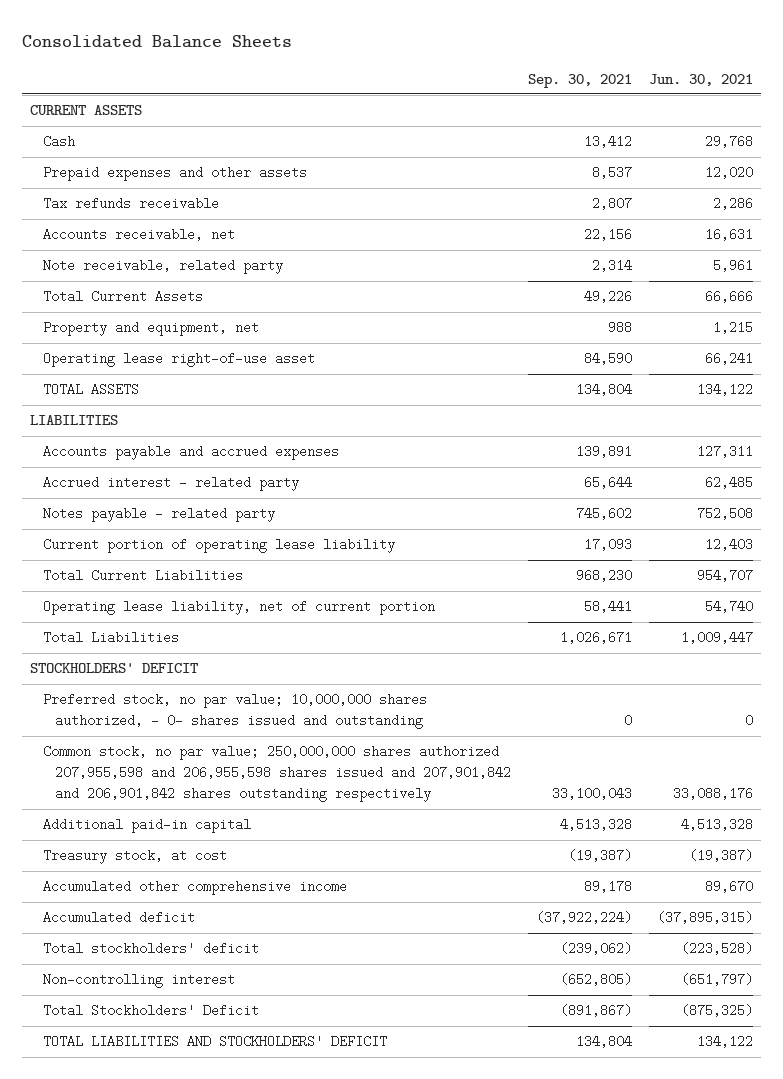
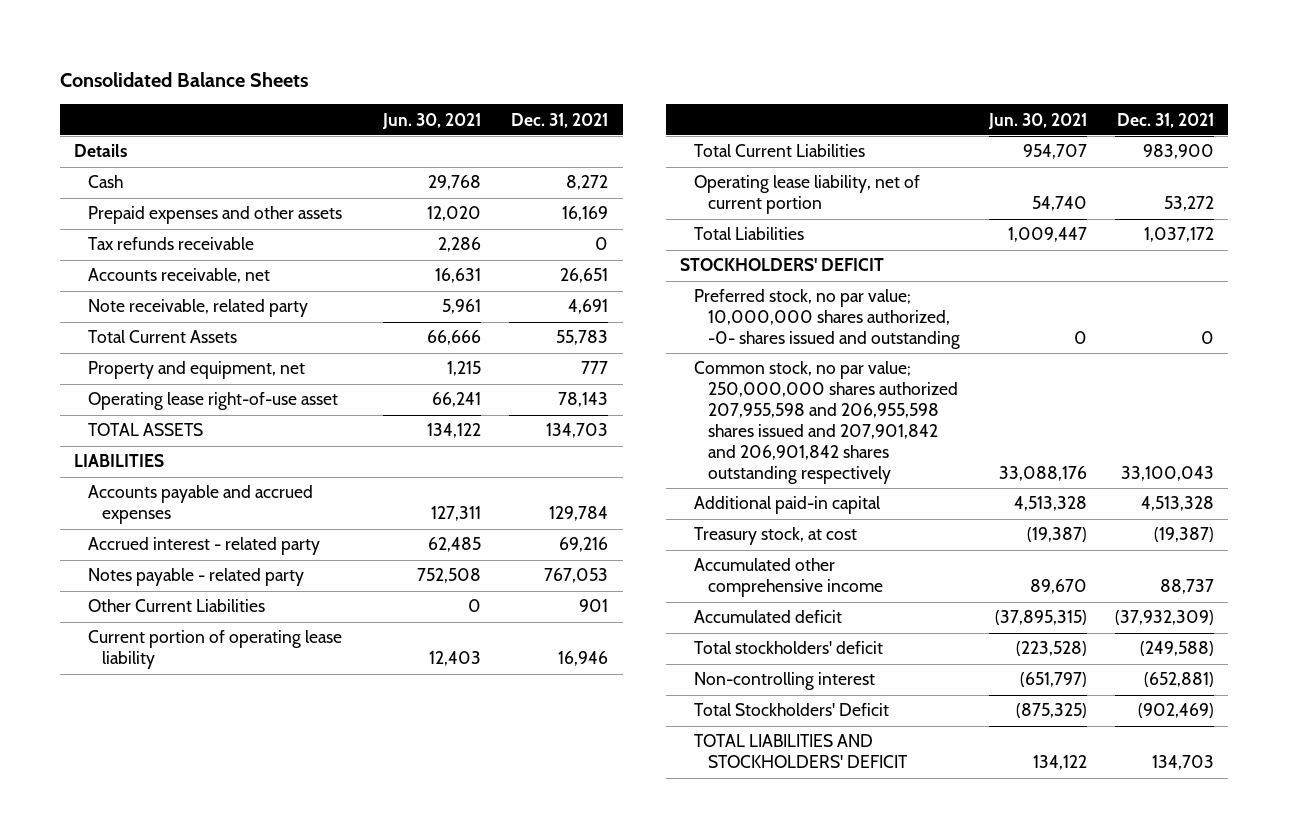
[527,73,632,88] Sep. 30, 2021 -> none
none -> [511,112,609,128] Dec. 31, 2021
[30,105,143,116] CURRENT ASSETS -> none
none -> [74,144,128,158] Details
none -> [88,599,266,613] Other Current Liabilities
[42,693,427,730] Preferred stock, no par value; 10,000,000 shares authorized, - 0- shares issued and outstanding -> [694,289,961,350] Preferred stock, no par value; 10,000,000 shares authorized, -0- shares issued and outstanding

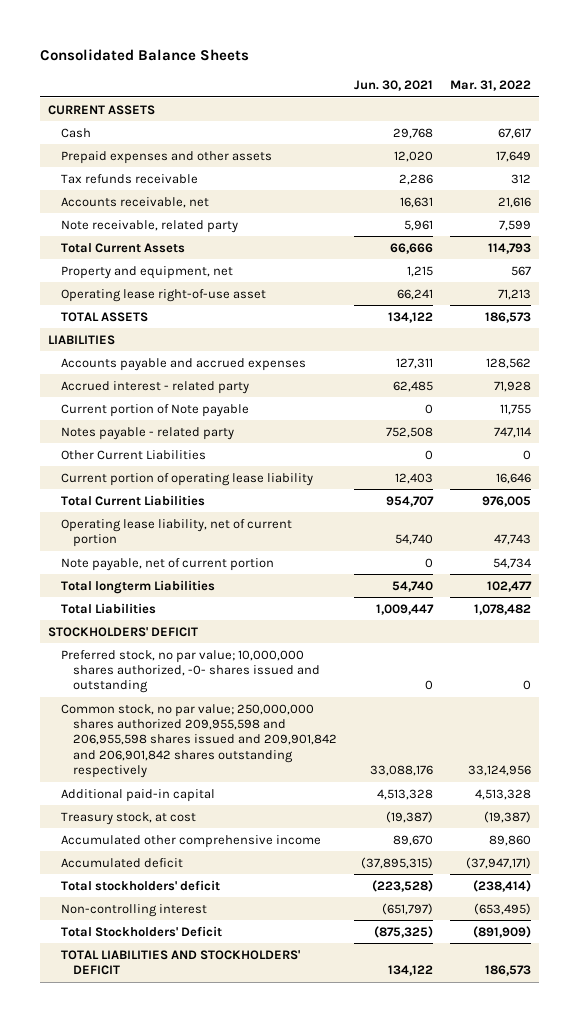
[511,112,609,128] Dec. 31, 2021 -> none
none -> [449,79,531,91] Mar. 31, 2022
[74,144,128,158] Details -> none
none -> [48,104,156,115] CURRENT ASSETS
none -> [60,403,249,417] Current portion of Note payable
none -> [60,557,274,571] Note payable, net of current portion
none -> [60,579,215,594] Total longterm Liabilities
[694,361,959,484] Common stock, no par value; 250,000,000 shares authorized 207,955,598 and 206,955,598 shares issued and 207,901,842 and 206,901,842 shares outstanding respectively -> [60,703,337,778] Common stock, no par value; 250,000,000 shares authorized 209,955,598 and 206,955,598 shares issued and 209,901,842 and 206,901,842 shares outstanding respectively

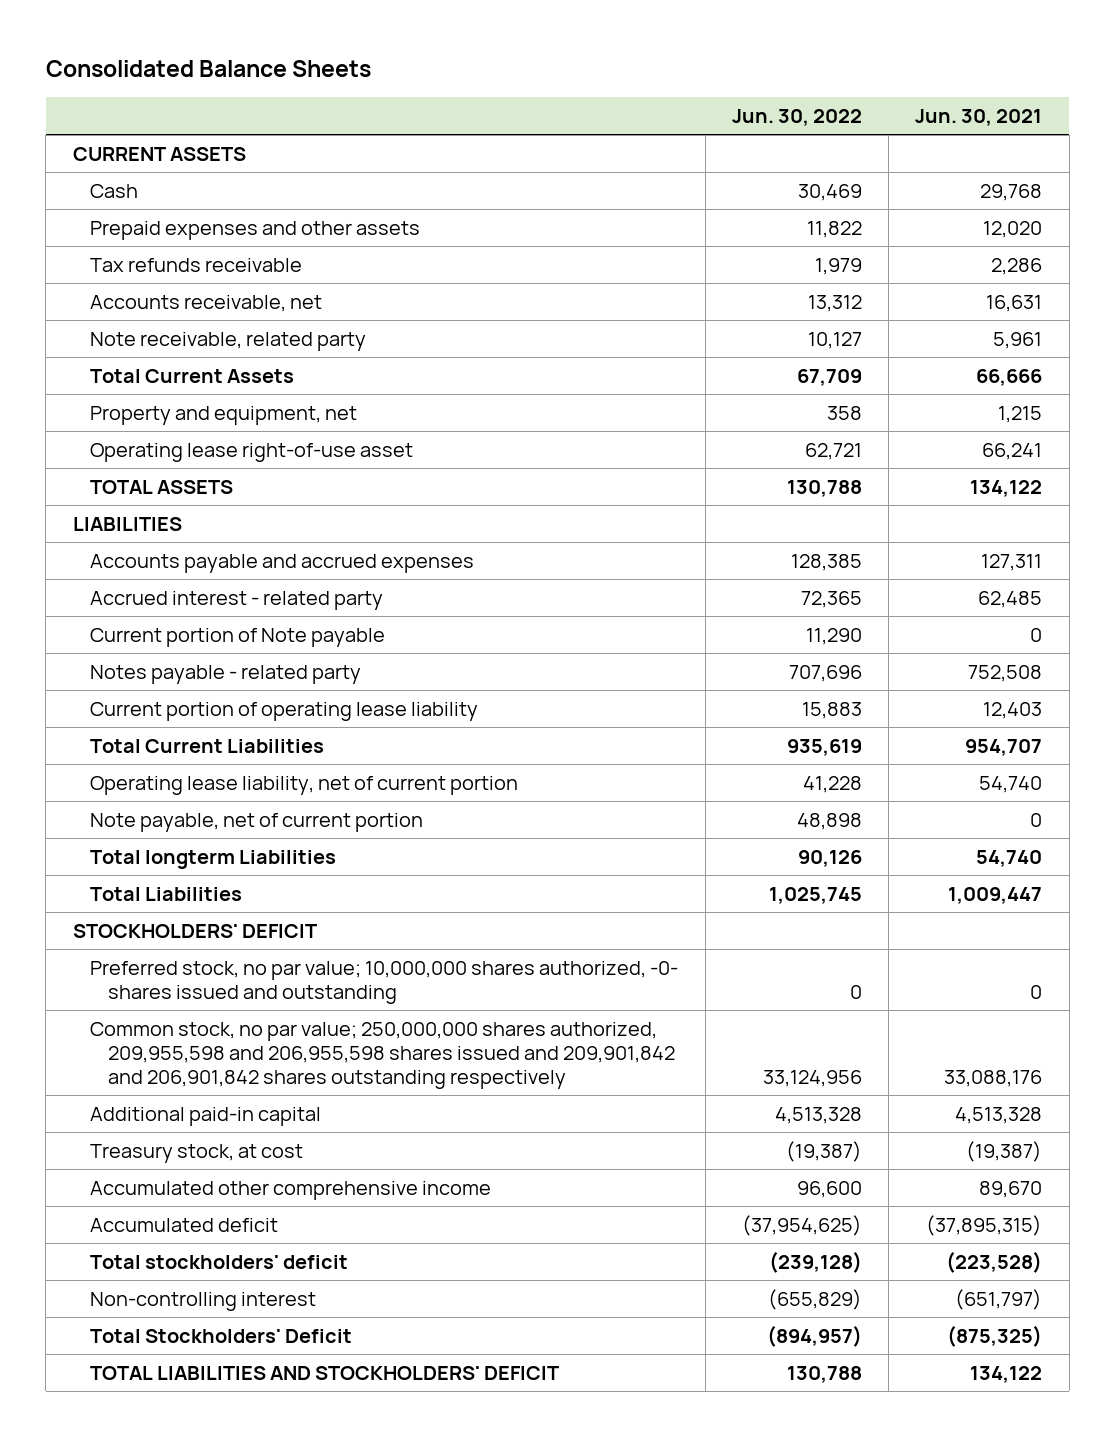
[449,79,531,91] Mar. 31, 2022 -> none
none -> [731,109,862,127] Jun. 30, 2022
[60,449,206,460] Other Current Liabilities -> none
[60,703,337,778] Common stock, no par value; 250,000,000 shares authorized 209,955,598 and 206,955,598 shares issued and 209,901,842 and 206,901,842 shares outstanding respectively -> [90,1021,676,1089] Common stock, no par value; 250,000,000 shares authorized, 209,955,598 and 206,955,598 shares issued and 209,901,842 and 206,901,842 shares outstanding respectively

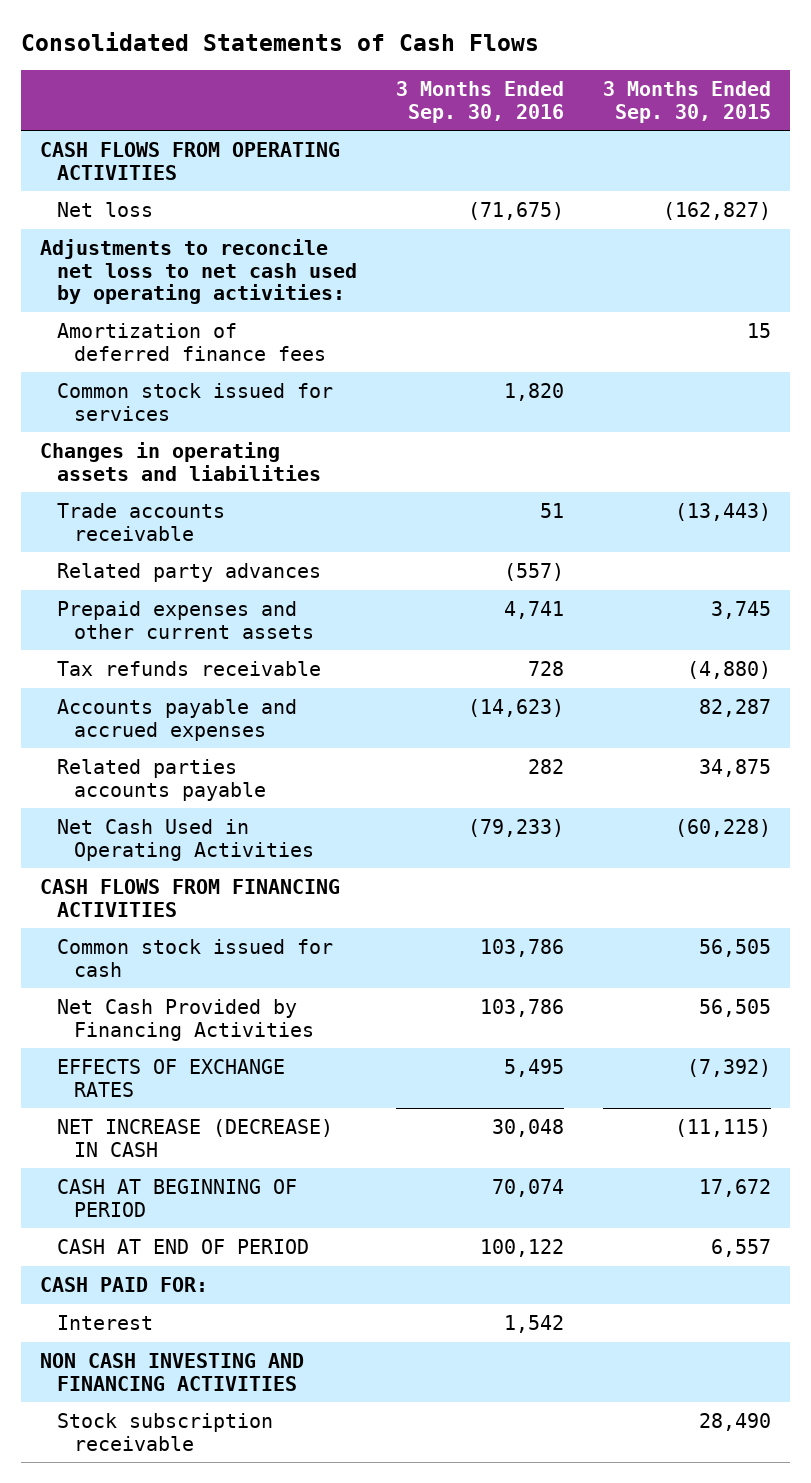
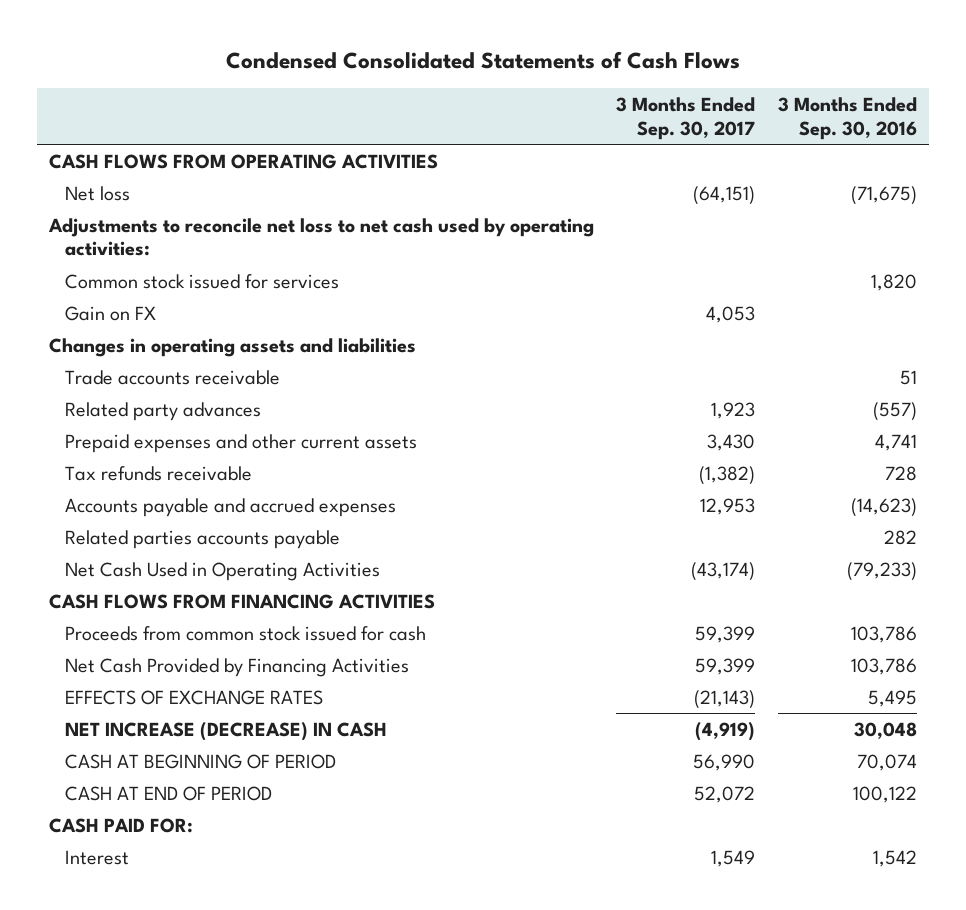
[20,31,539,51] Consolidated Statements of Cash Flows -> [225,51,740,70] Condensed Consolidated Statements of Cash Flows
[602,80,771,123] 3 Months Ended Sep. 30, 2015 -> none
none -> [616,97,756,140] 3 Months Ended Sep. 30, 2017
[57,322,326,361] Amortization of deferred finance fees -> none
none -> [64,305,156,321] Gain on FX
[57,938,334,977] Common stock issued for cash -> [64,625,426,641] Proceeds from common stock issued for cash
[40,1352,305,1391] NON CASH INVESTING AND FINANCING ACTIVITIES -> none
[57,1412,274,1451] Stock subscription receivable -> none

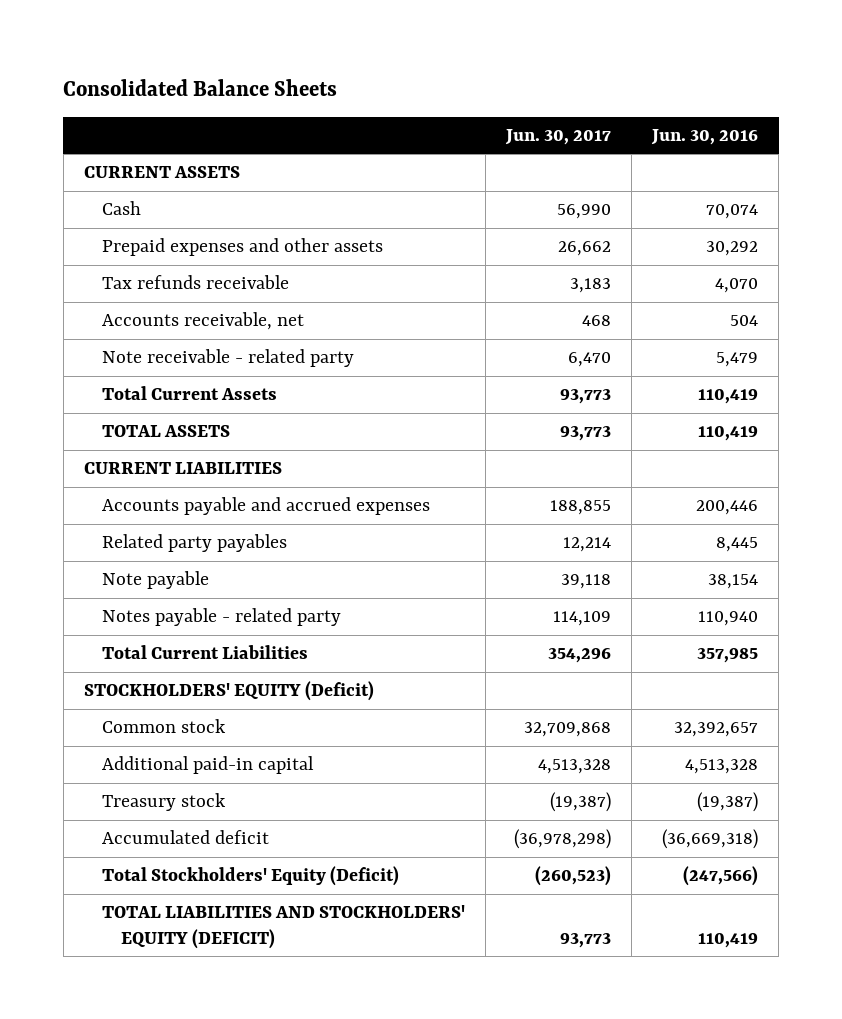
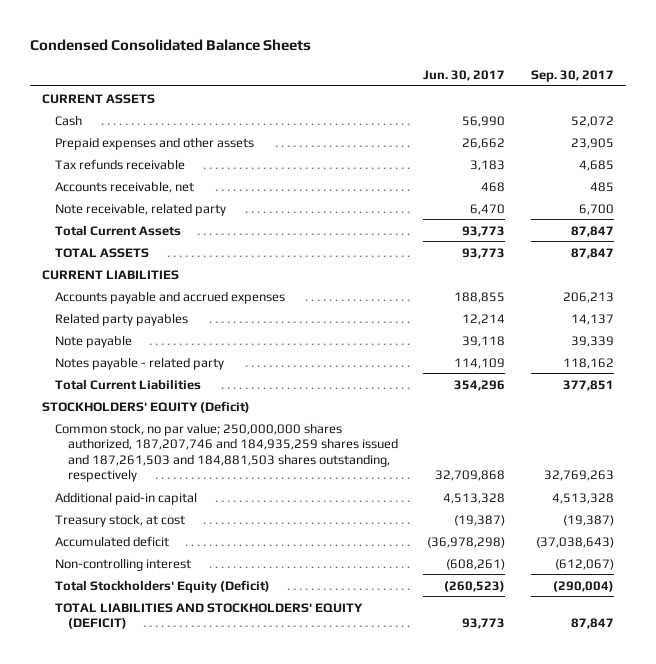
[63,78,338,96] Consolidated Balance Sheets -> [29,39,311,52] Condensed Consolidated Balance Sheets
[651,128,759,145] Jun. 30, 2016 -> none
none -> [530,70,614,83] Sep. 30, 2017
[102,349,355,368] Note receivable - related party -> [54,202,226,216] Note receivable, related party
[102,719,227,734] Common stock -> [54,422,398,483] Common stock, no par value; 250,000,000 shares authorized, 187,207,746 and 184,935,259 shares issued and 187,261,503 and 184,881,503 shares outstanding, respectively
[102,793,227,812] Treasury stock -> [54,513,185,527] Treasury stock, at cost
none -> [54,557,191,571] Non-controlling interest

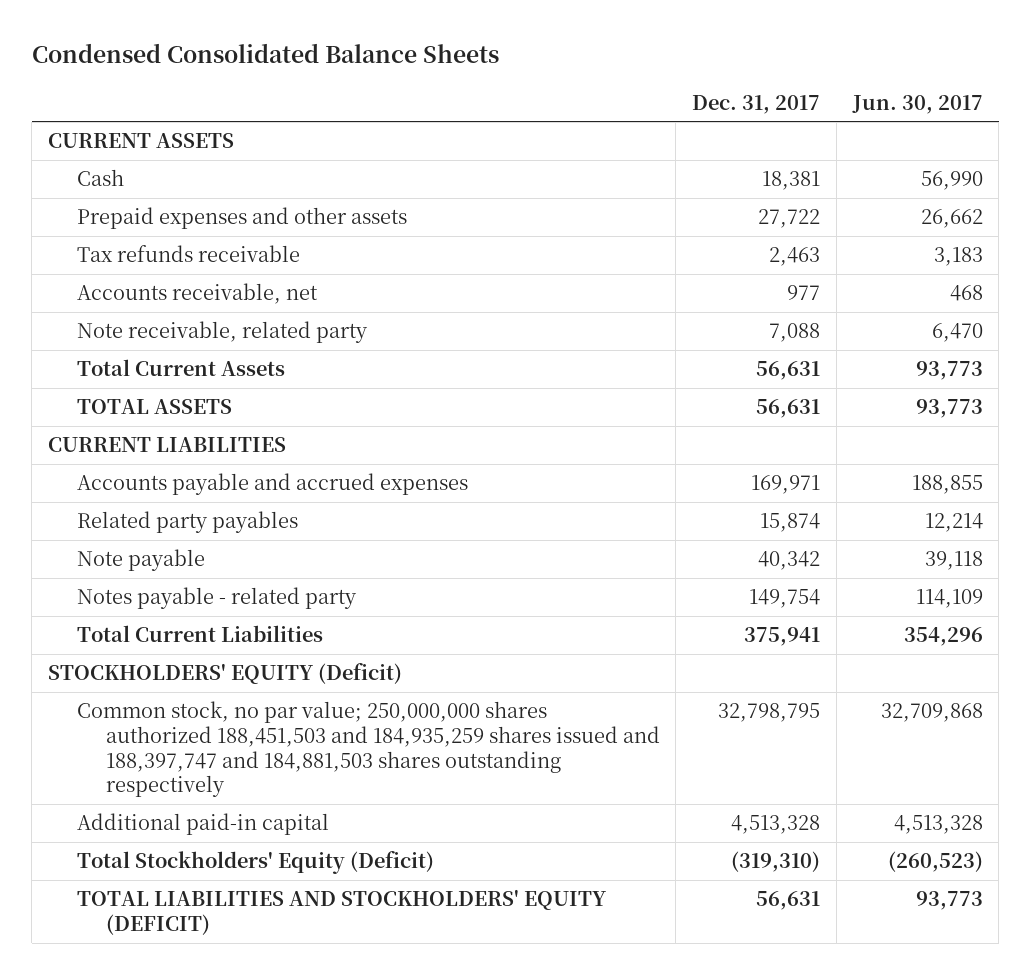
[530,70,614,83] Sep. 30, 2017 -> none
none -> [692,94,821,114] Dec. 31, 2017
[54,422,398,483] Common stock, no par value; 250,000,000 shares authorized, 187,207,746 and 184,935,259 shares issued and 187,261,503 and 184,881,503 shares outstanding, respectively -> [76,701,660,798] Common stock, no par value; 250,000,000 shares authorized 188,451,503 and 184,935,259 shares issued and 188,397,747 and 184,881,503 shares outstanding respectively
[54,513,185,527] Treasury stock, at cost -> none
[54,535,169,547] Accumulated deficit -> none
[54,557,191,571] Non-controlling interest -> none

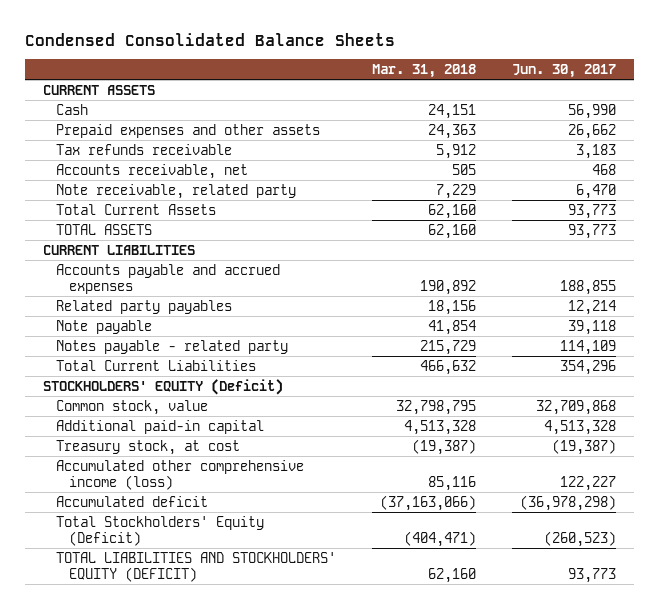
[692,94,821,114] Dec. 31, 2017 -> none
none -> [371,64,476,79] Mar. 31, 2018
[76,701,660,798] Common stock, no par value; 250,000,000 shares authorized 188,451,503 and 184,935,259 shares issued and 188,397,747 and 184,881,503 shares outstanding respectively -> [55,399,208,415] Common stock, value
none -> [55,439,240,455] Treasury stock, at cost
none -> [55,459,304,490] Accumulated other comprehensive income (loss)
none -> [55,495,208,507] Accumulated deficit

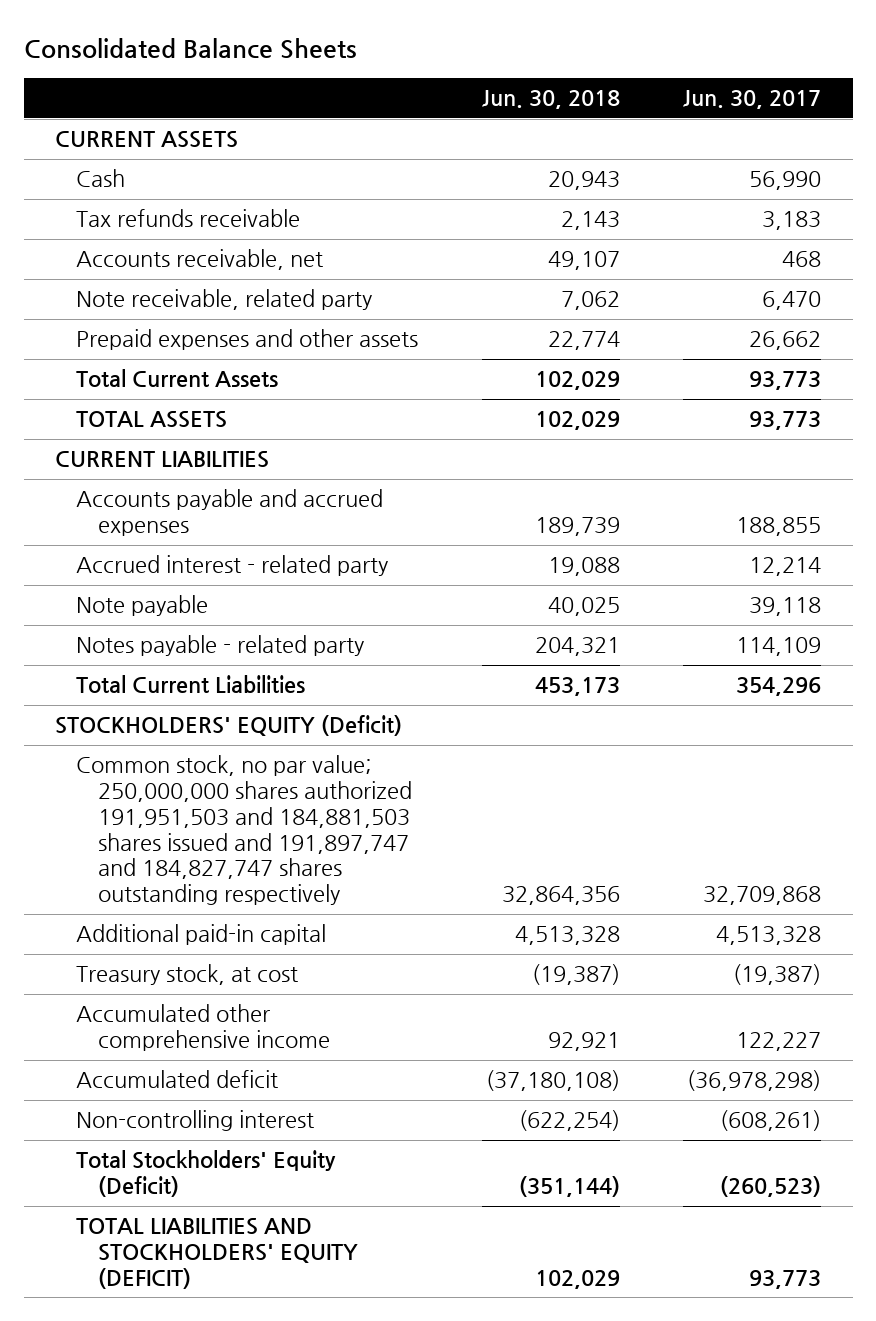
[24,32,395,46] Condensed Consolidated Balance Sheets -> [23,37,357,59] Consolidated Balance Sheets
[371,64,476,79] Mar. 31, 2018 -> none
none -> [481,90,620,110] Jun. 30, 2018
[55,123,320,138] Prepaid expenses and other assets -> [76,329,419,351] Prepaid expenses and other assets
[55,299,232,314] Related party payables -> [76,555,389,577] Accrued interest - related party
[55,399,208,415] Common stock, value -> [76,755,412,906] Common stock, no par value; 250,000,000 shares authorized 191,951,503 and 184,881,503 shares issued and 191,897,747 and 184,827,747 shares outstanding respectively
[55,459,304,490] Accumulated other comprehensive income (loss) -> [76,1004,330,1052] Accumulated other comprehensive income
none -> [76,1110,315,1132] Non-controlling interest

